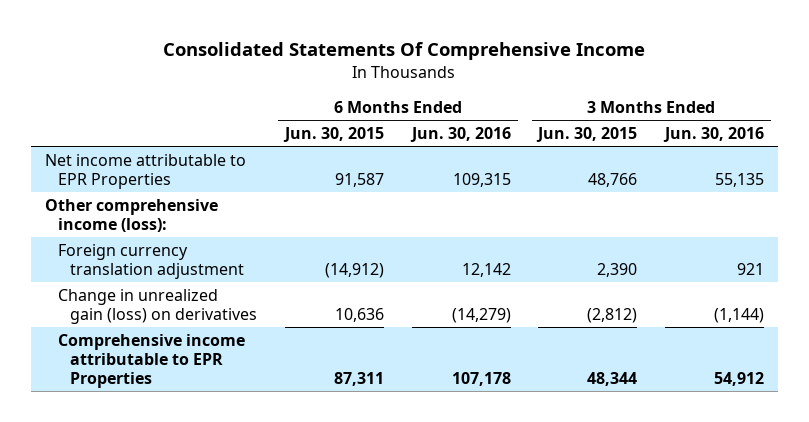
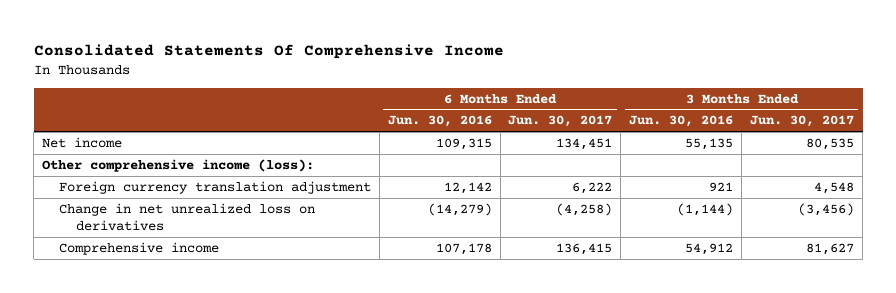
[283,126,385,142] Jun. 30, 2015 -> none
[536,126,638,142] Jun. 30, 2015 -> none
none -> [508,115,613,128] Jun. 30, 2017
none -> [750,115,855,128] Jun. 30, 2017
[44,153,246,189] Net income attributable to EPR Properties -> [42,136,123,148] Net income
[57,288,258,324] Change in unrealized gain (loss) on derivatives -> [58,202,315,231] Change in net unrealized loss on derivatives
[57,333,245,388] Comprehensive income attributable to EPR Properties -> [58,241,219,255] Comprehensive income

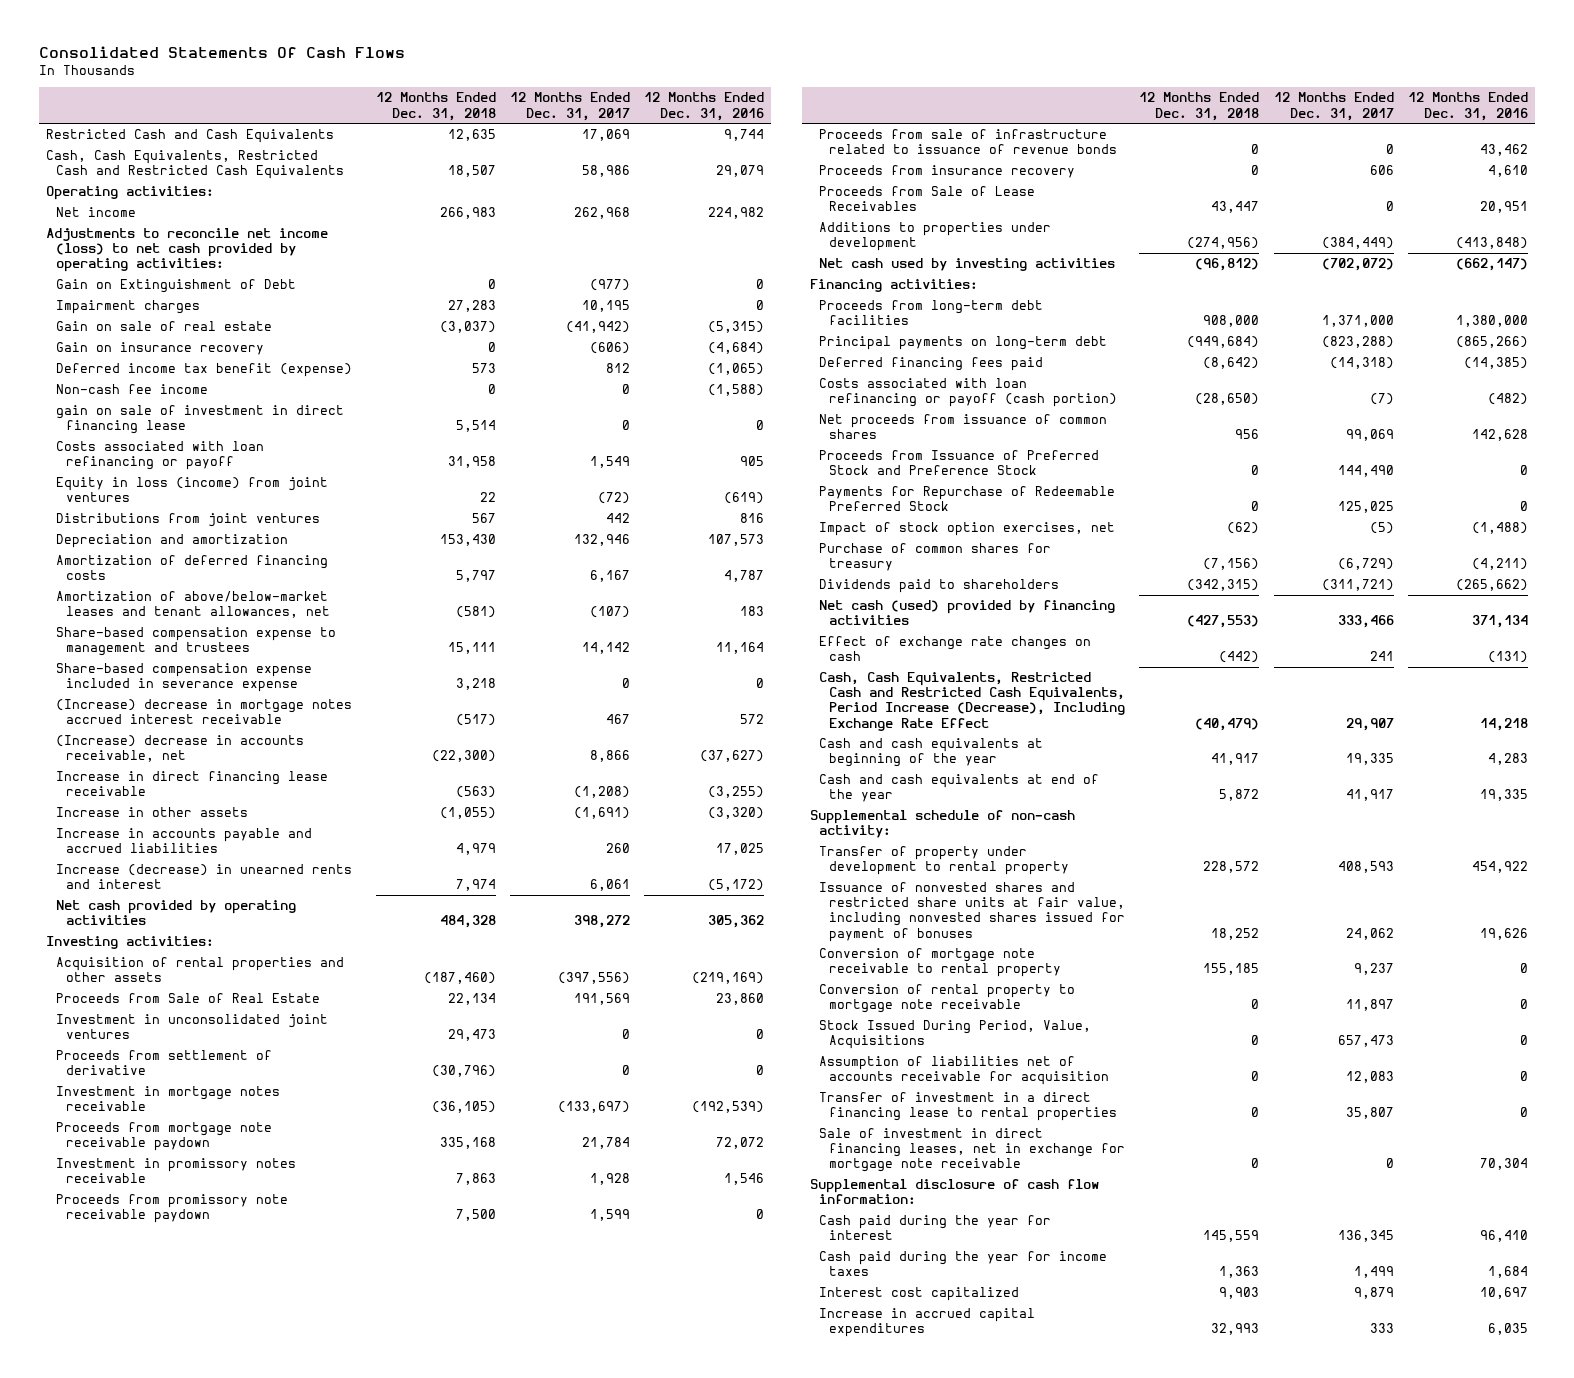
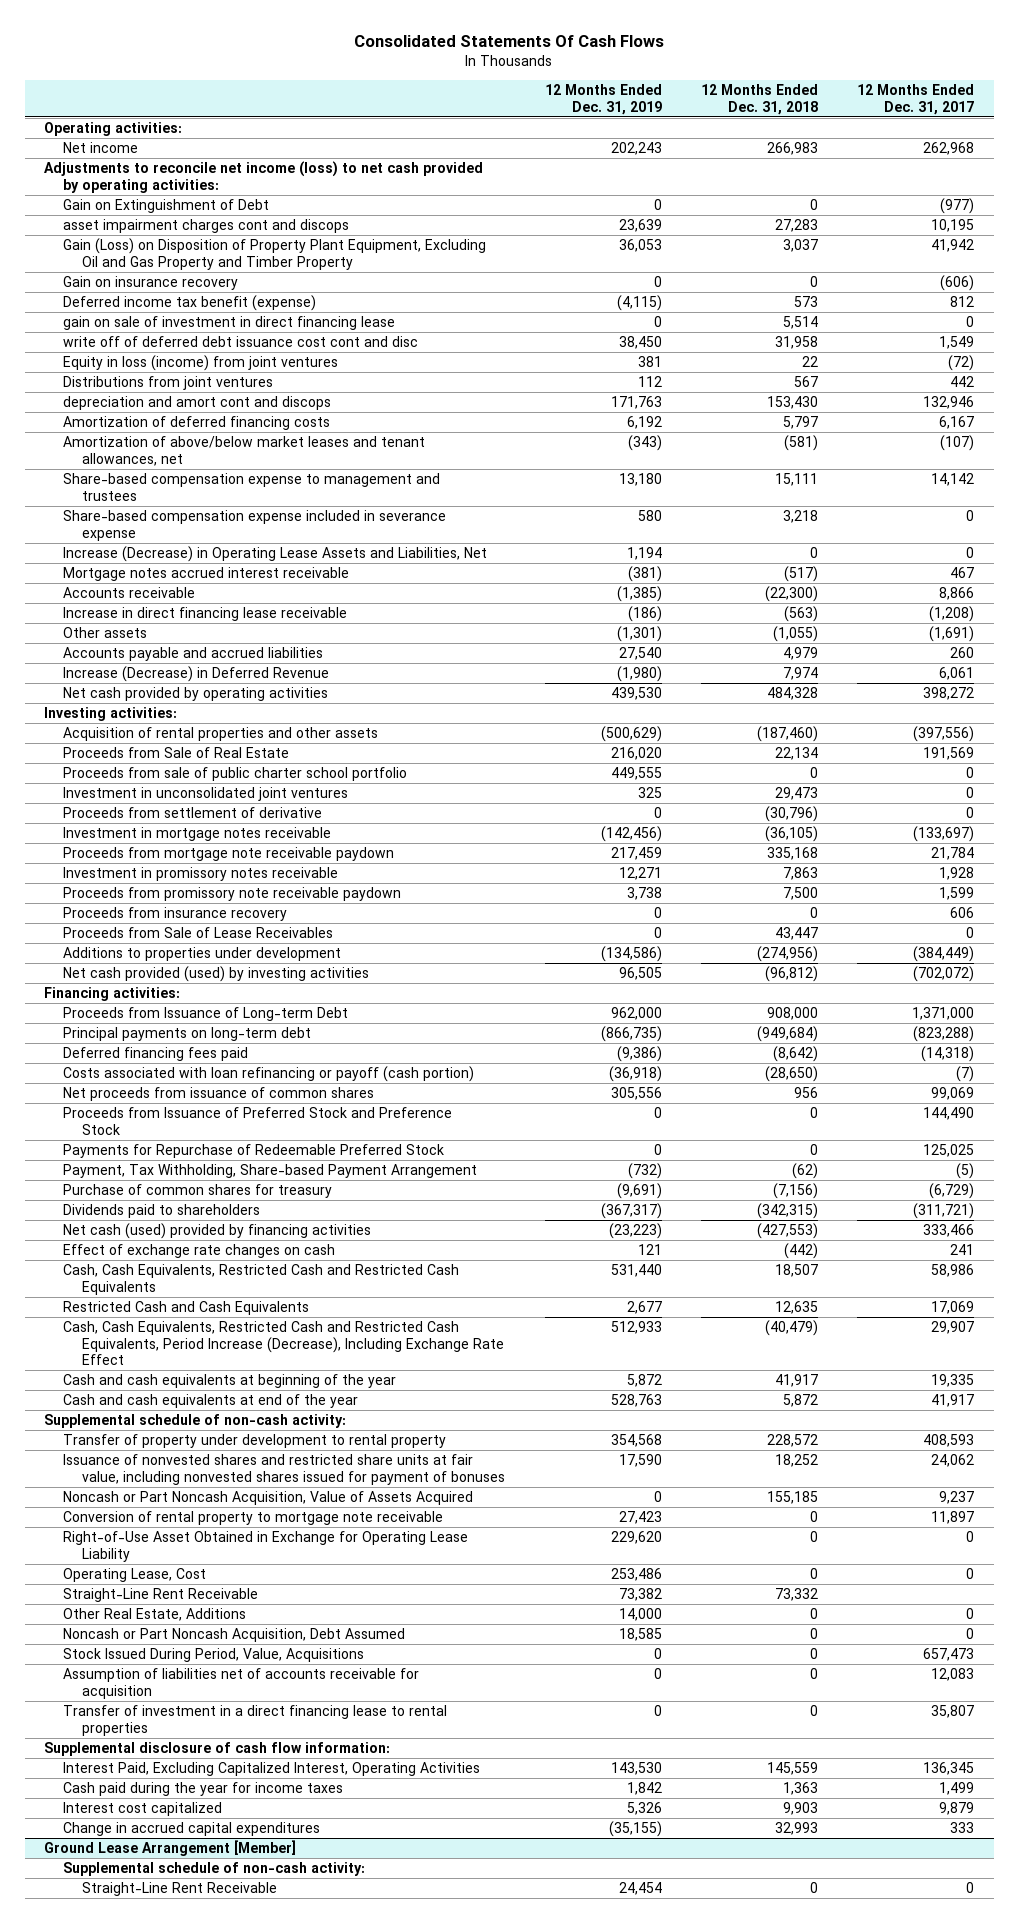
[644,92,765,121] 12 Months Ended Dec. 31, 2016 -> none
none -> [544,84,662,115] 12 Months Ended Dec. 31, 2019
[55,321,272,332] Gain on sale of real estate -> none
[55,300,200,315] Impairment charges -> [63,219,350,234] asset impairment charges cont and discops
none -> [63,238,487,270] Gain (Loss) on Disposition of Property Plant Equipment, Excluding Oil and Gas Property and Timber Property
[55,384,208,395] Non-cash fee income -> none
[55,441,264,471] Costs associated with loan refinancing or payoff -> [63,336,419,348] write off of deferred debt issuance cost cont and disc
[55,534,288,549] Depreciation and amortization -> [63,396,332,411] depreciation and amort cont and discops
[55,591,330,619] Amortization of above/below-market leases and tenant allowances, net -> [63,436,426,466] Amortization of above/below market leases and tenant allowances, net
none -> [63,546,488,563] Increase (Decrease) in Operating Lease Assets and Liabilities, Net
[55,699,352,725] (Increase) decrease in mortgage notes accrued interest receivable -> [63,567,350,582] Mortgage notes accrued interest receivable
[55,735,304,763] (Increase) decrease in accounts receivable, net -> [63,587,196,599] Accounts receivable
[55,807,248,818] Increase in other assets -> [63,627,148,639] Other assets
[55,828,312,854] Increase in accounts payable and accrued liabilities -> [63,647,324,662] Accounts payable and accrued liabilities
[55,864,352,890] Increase (decrease) in unearned rents and interest -> [63,666,330,683] Increase (Decrease) in Deferred Revenue
none -> [63,767,408,782] Proceeds from sale of public charter school portfolio
[819,129,1118,155] Proceeds from sale of infrastructure related to issuance of revenue bonds -> none
[819,258,1116,272] Net cash used by investing activities -> [63,966,370,983] Net cash provided (used) by investing activities
[819,300,1044,326] Proceeds from long-term debt facilities -> [63,1007,349,1022] Proceeds from Issuance of Long-term Debt
[819,522,1116,537] Impact of stock option exercises, net -> [63,1164,478,1179] Payment, Tax Withholding, Share-based Payment Arrangement
[46,150,344,180] Cash, Cash Equivalents, Restricted Cash and Restricted Cash Equivalents -> [63,1264,460,1295] Cash, Cash Equivalents, Restricted Cash and Restricted Cash Equivalents
[46,129,335,144] Restricted Cash and Cash Equivalents -> [63,1301,310,1316] Restricted Cash and Cash Equivalents
[819,948,1062,978] Conversion of mortgage note receivable to rental property -> [63,1491,474,1506] Noncash or Part Noncash Acquisition, Value of Assets Acquired
none -> [63,1531,469,1562] Right-of-Use Asset Obtained in Exchange for Operating Lease Liability
none -> [63,1568,207,1583] Operating Lease, Cost
none -> [63,1588,259,1603] Straight-Line Rent Receivable
none -> [63,1608,247,1622] Other Real Estate, Additions
none -> [63,1628,406,1643] Noncash or Part Noncash Acquisition, Debt Assumed
[819,1128,1126,1173] Sale of investment in direct financing leases, net in exchange for mortgage note receivable -> none
[819,1215,1052,1241] Cash paid during the year for interest -> [63,1762,481,1777] Interest Paid, Excluding Capitalized Interest, Operating Activities
[819,1308,1036,1338] Increase in accrued capital expenditures -> [63,1822,321,1837] Change in accrued capital expenditures
none -> [44,1840,297,1857] Ground Lease Arrangement [Member]
none -> [63,1862,366,1877] Supplemental schedule of non-cash activity:
none -> [82,1882,278,1897] Straight-Line Rent Receivable

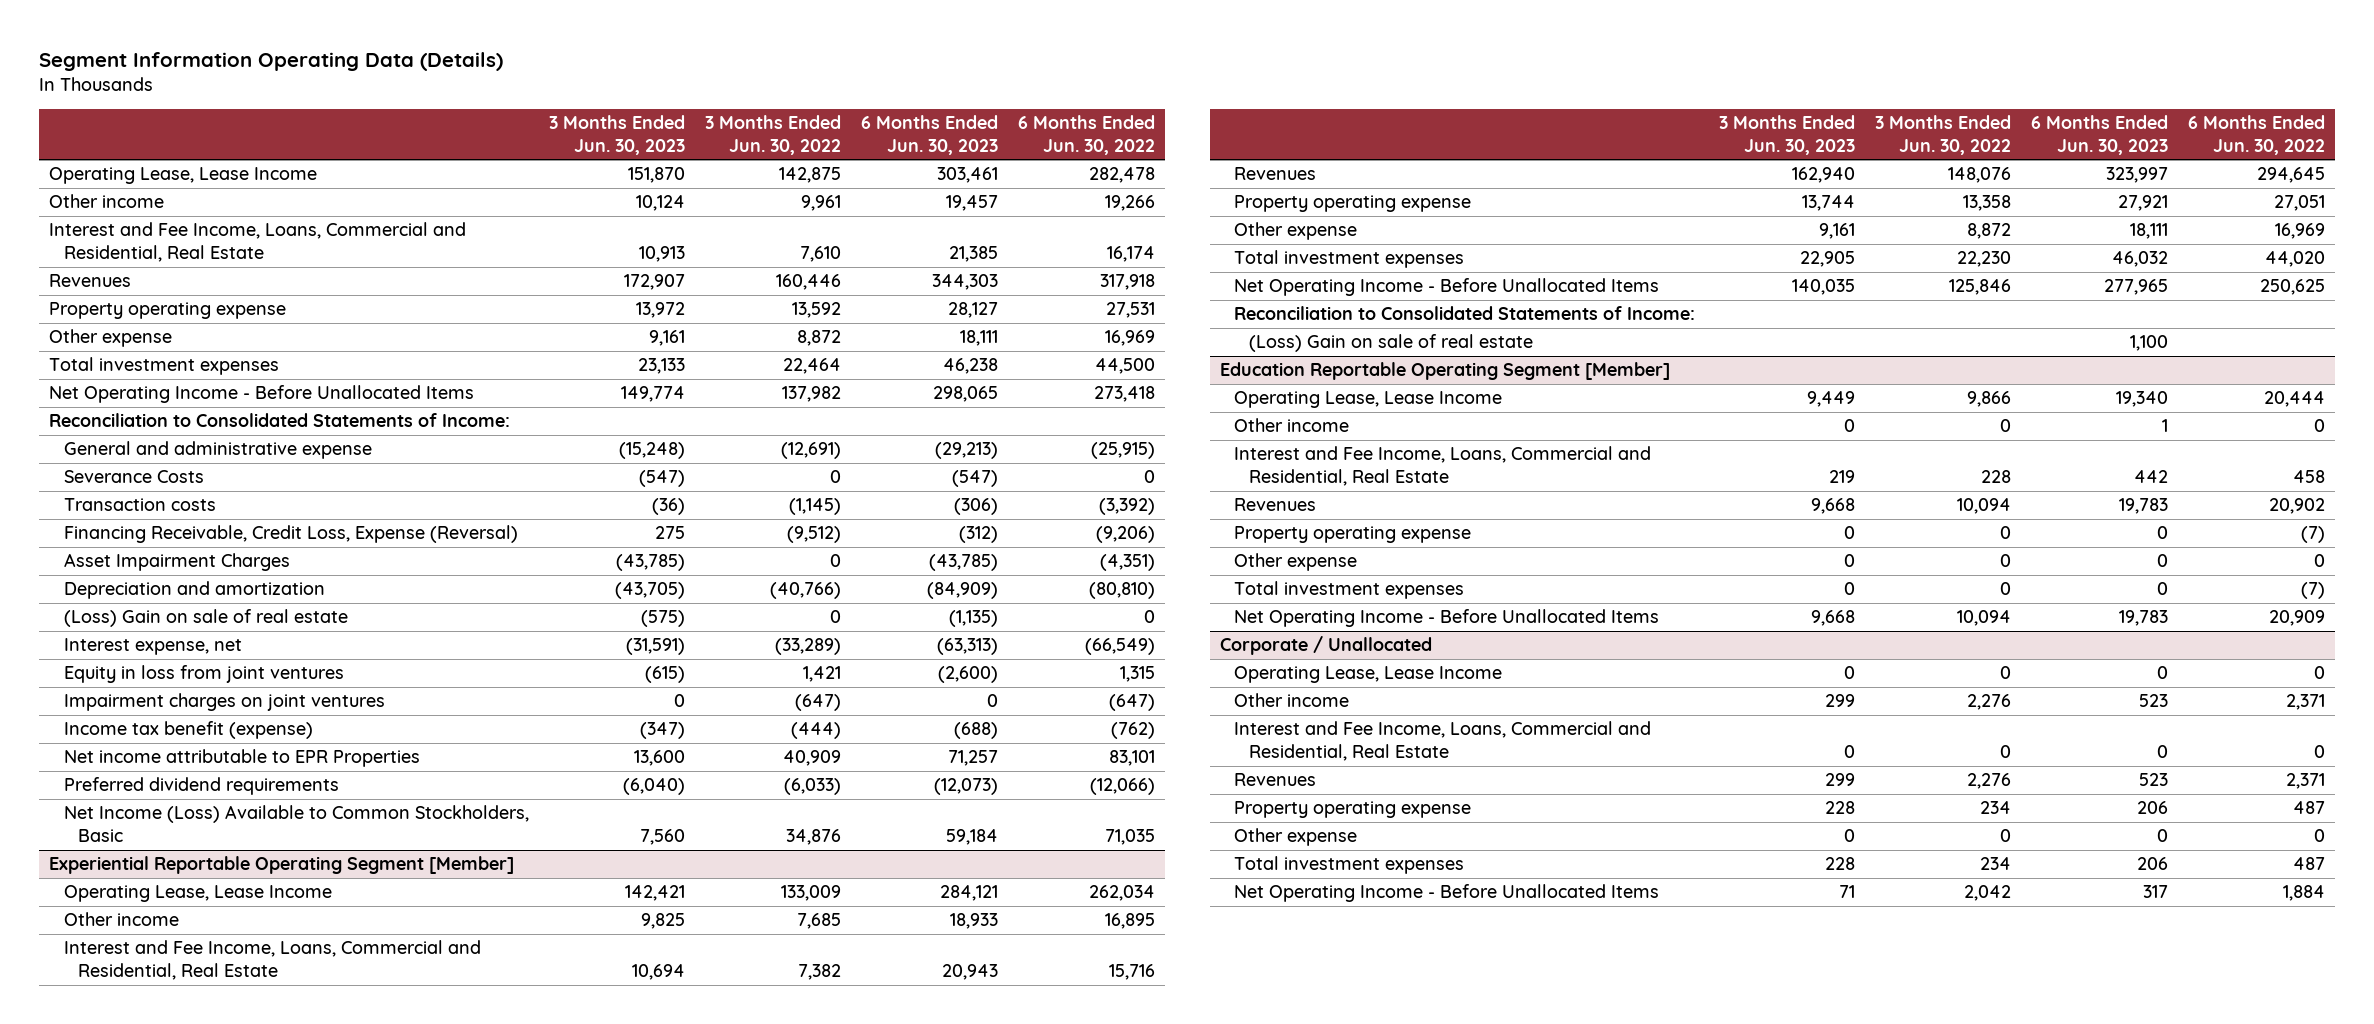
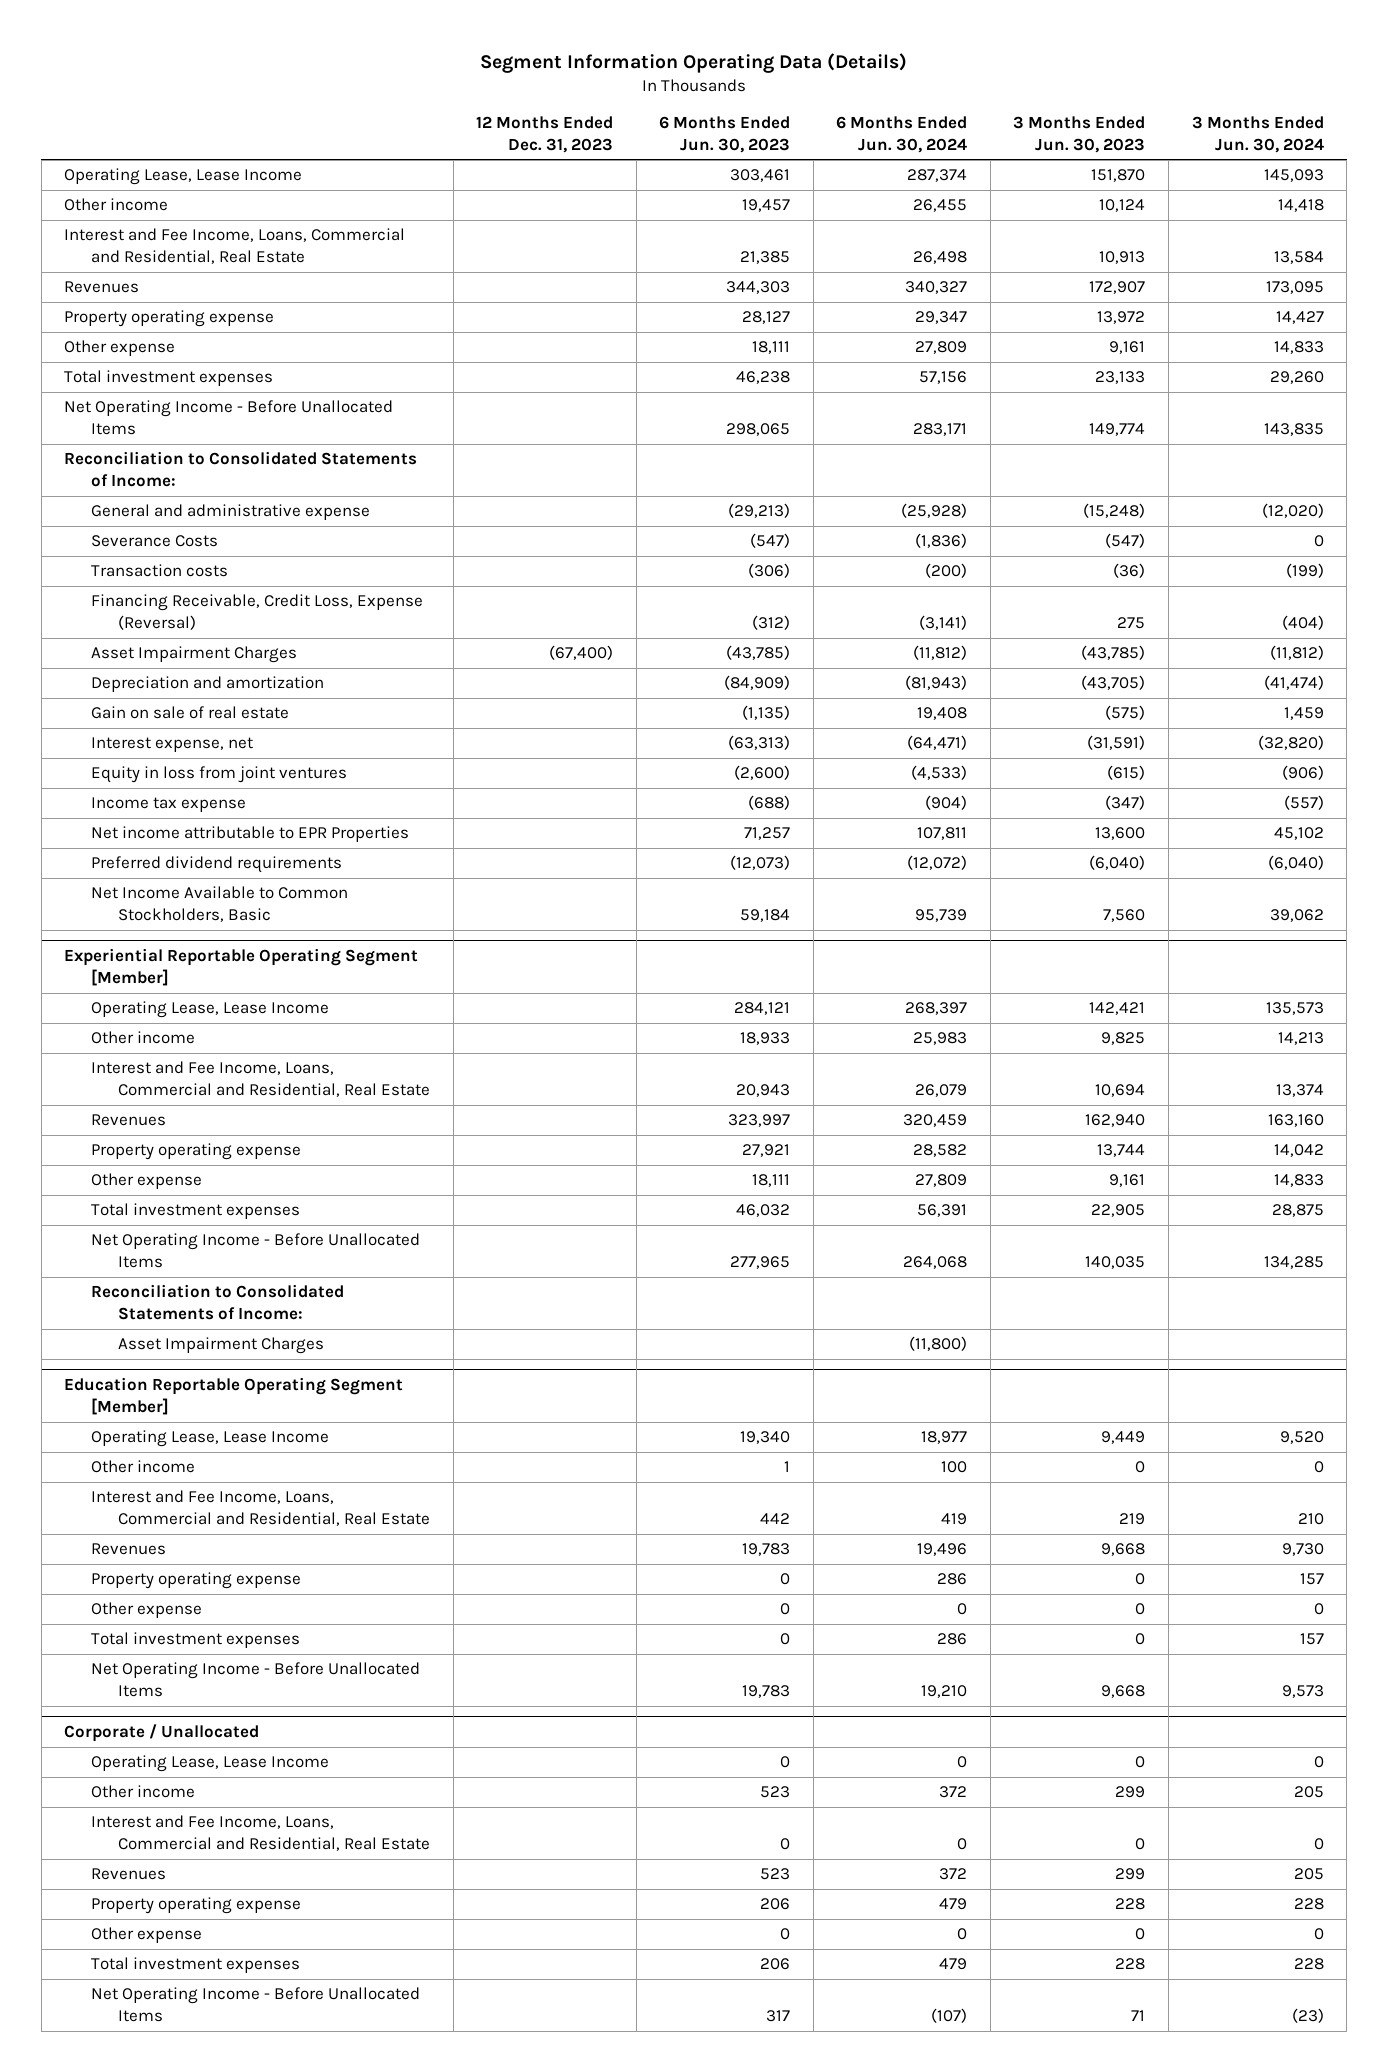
[704,115,841,155] 3 Months Ended Jun. 30, 2022 -> none
[1017,115,1155,155] 6 Months Ended Jun. 30, 2022 -> none
none -> [476,115,614,153] 12 Months Ended Dec. 31, 2023
none -> [836,115,968,153] 6 Months Ended Jun. 30, 2024
none -> [1191,115,1324,153] 3 Months Ended Jun. 30, 2024
[63,609,348,628] (Loss) Gain on sale of real estate -> [91,706,290,720] Gain on sale of real estate
[63,693,385,712] Impairment charges on joint ventures -> none
[63,721,313,740] Income tax benefit (expense) -> [91,797,247,813] Income tax expense
[63,805,529,842] Net Income (Loss) Available to Common Stockholders, Basic -> [91,886,349,923] Net Income Available to Common Stockholders, Basic
[1248,334,1533,353] (Loss) Gain on sale of real estate -> none
none -> [118,1337,325,1355] Asset Impairment Charges

